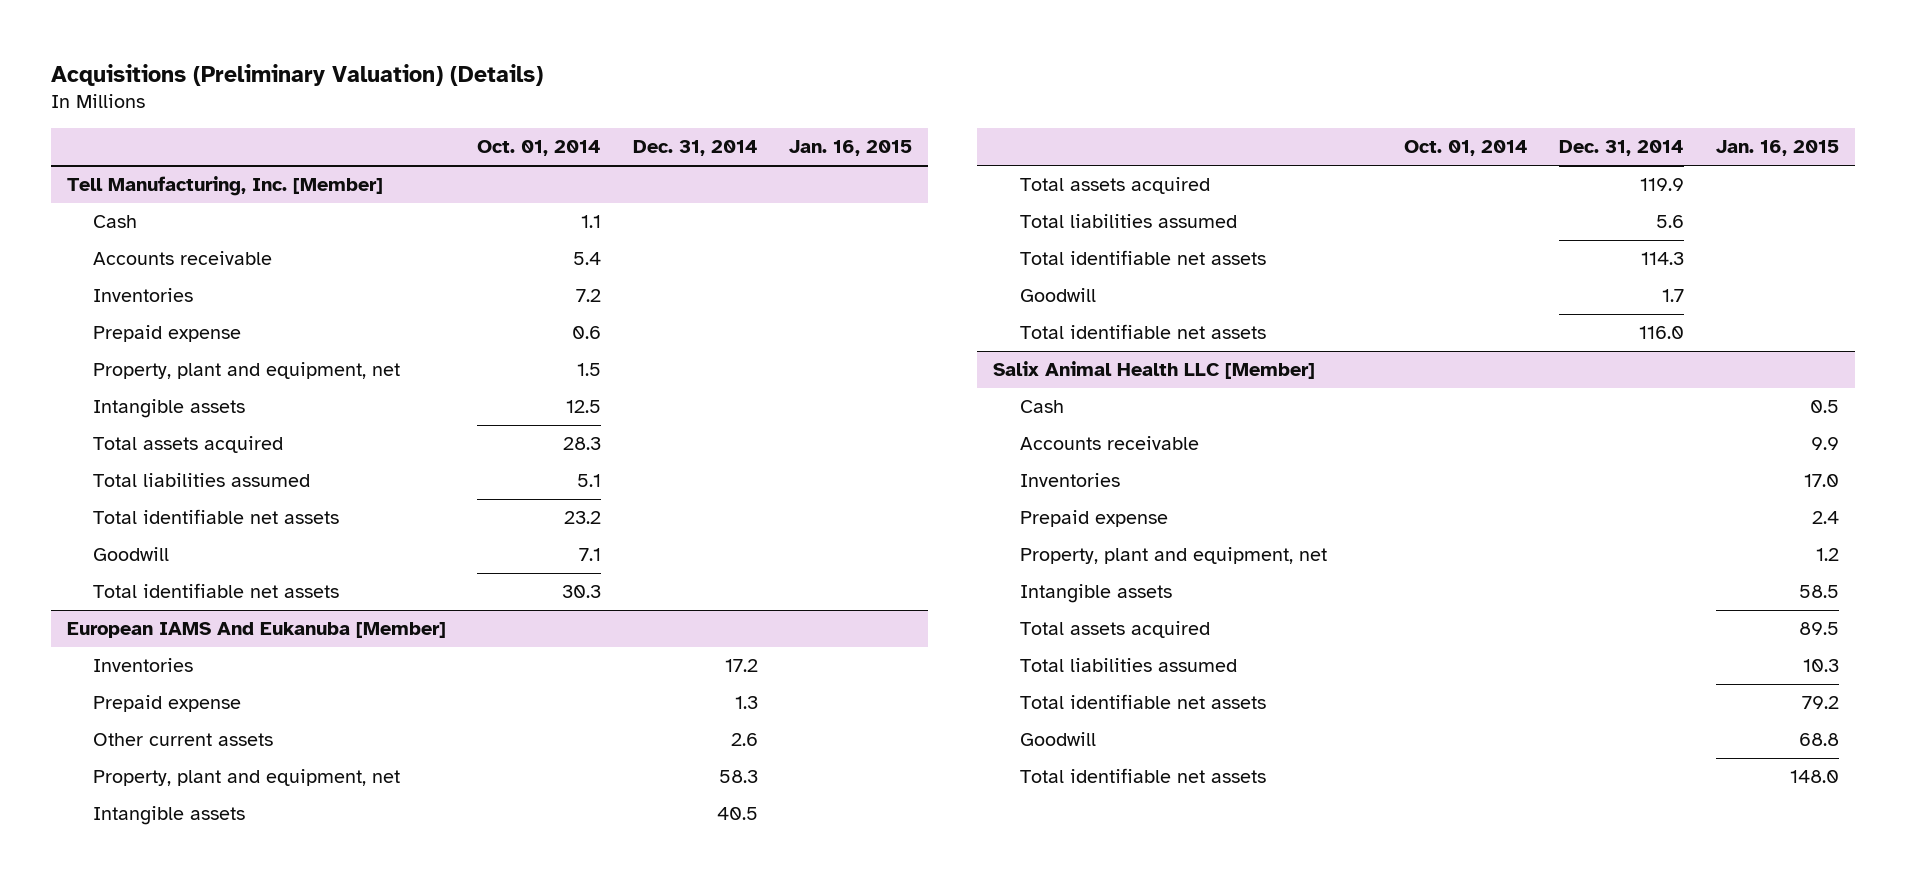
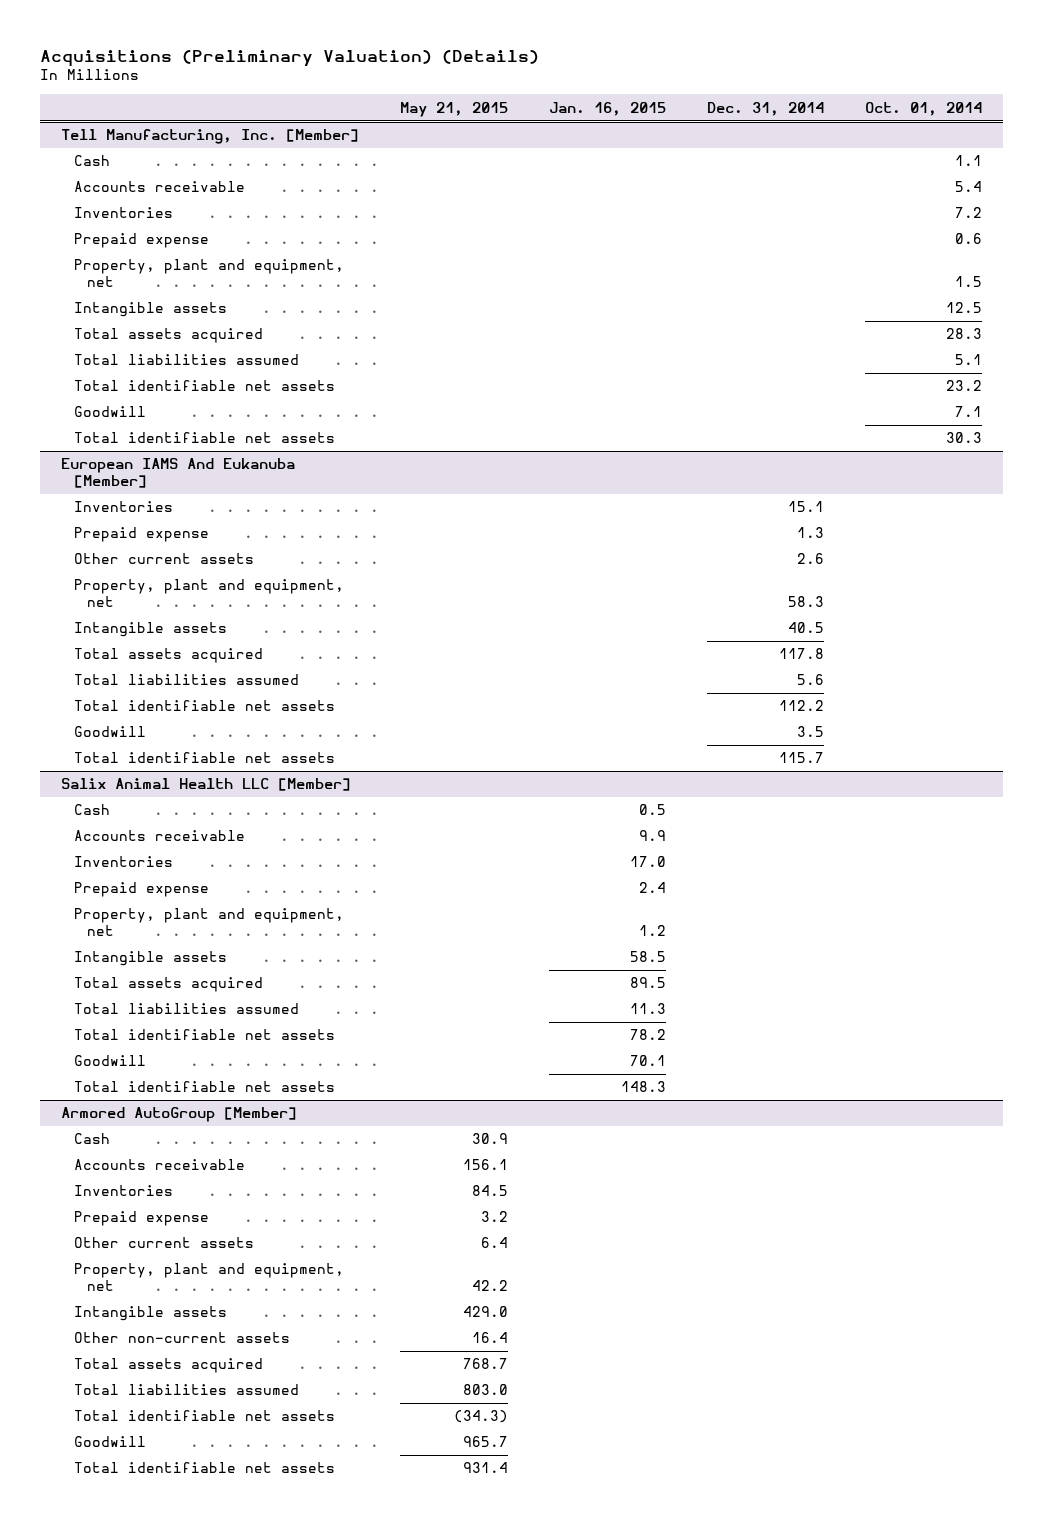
none -> [399,101,508,117] May 21, 2015
[724,659,758,673] 17.2 -> [788,501,825,513] 15.1
[1640,178,1685,192] 119.9 -> [779,648,825,660] 117.8
[1641,252,1685,266] 114.3 -> [779,700,825,712] 112.2
[1662,289,1685,303] 1.7 -> [797,726,825,738] 3.5
[1639,326,1685,340] 116.0 -> [779,752,825,764] 115.7
[1802,659,1839,673] 10.3 -> [629,1003,666,1015] 11.3
[1801,696,1839,710] 79.2 -> [629,1029,666,1041] 78.2
[1798,733,1839,747] 68.8 -> [629,1055,666,1067] 70.1
[1789,770,1839,784] 148.0 -> [620,1081,666,1093] 148.3
none -> [60,1107,297,1123] Armored AutoGroup [Member]
none -> [73,1133,110,1145] Cash
none -> [73,1159,245,1171] Accounts receivable
none -> [73,1185,173,1197] Inventories
none -> [73,1211,209,1227] Prepaid expense
none -> [73,1237,254,1249] Other current assets
none -> [73,1263,344,1292] Property, plant and equipment, net
none -> [73,1306,227,1322] Intangible assets
none -> [73,1332,290,1344] Other non-current assets
none -> [73,1358,263,1374] Total assets acquired
none -> [73,1384,299,1396] Total liabilities assumed
none -> [73,1410,335,1422] Total identifiable net assets
none -> [73,1436,146,1448] Goodwill
none -> [73,1462,335,1474] Total identifiable net assets

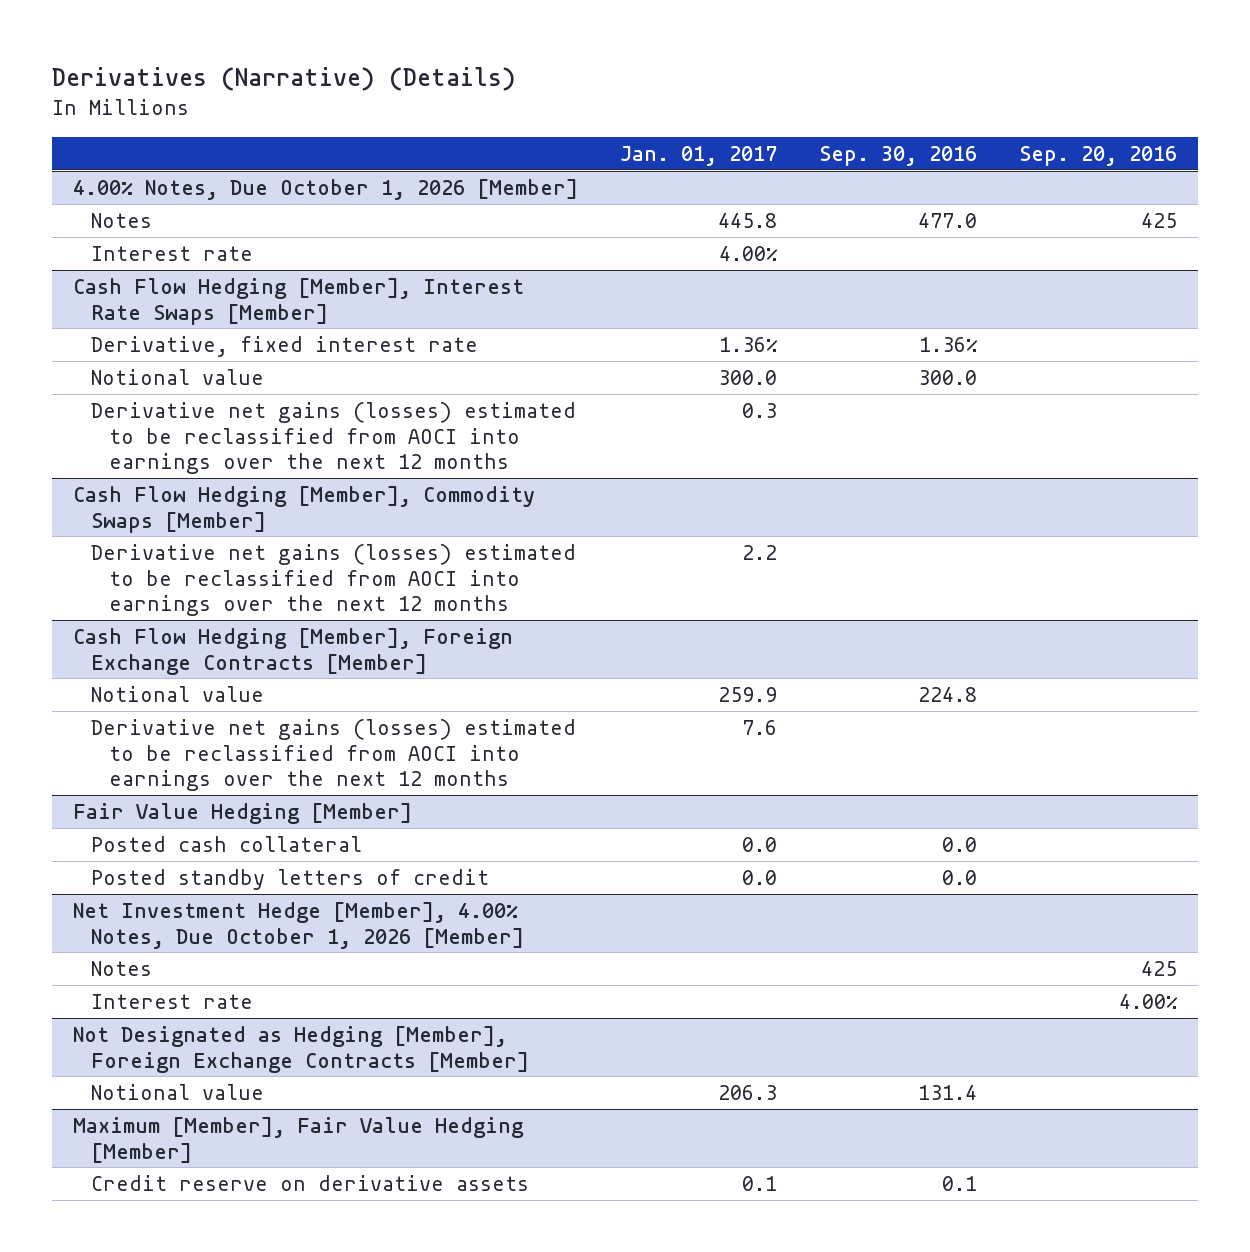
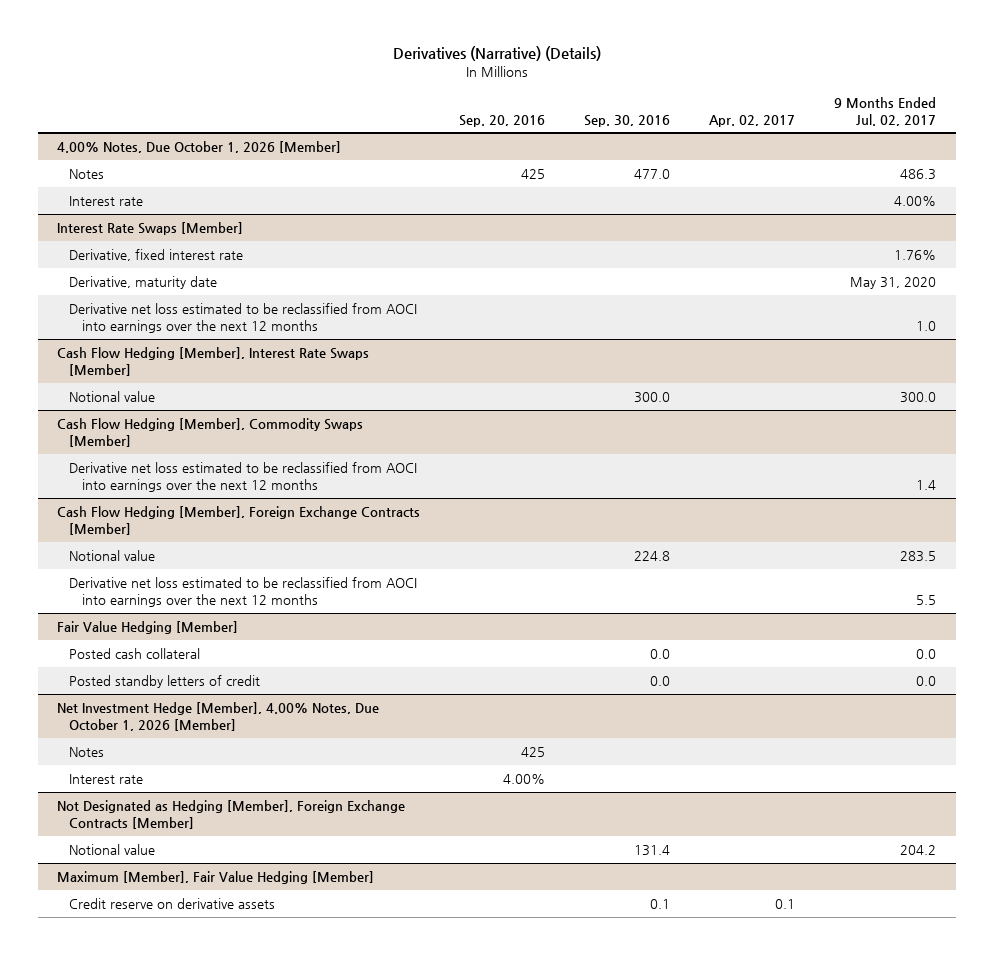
[619,145,777,166] Jan. 01, 2017 -> none
none -> [709,114,796,127] Apr. 02, 2017
none -> [834,96,937,126] 9 Months Ended Jul. 02, 2017
none -> [57,222,244,236] Interest Rate Swaps [Member]
none -> [69,249,244,262] Derivative, fixed interest rate
none -> [69,276,218,290] Derivative, maturity date
none -> [69,303,418,333] Derivative net loss estimated to be reclassified from AOCI into earnings over the next 12 months
[91,335,479,357] Derivative, fixed interest rate -> none
[91,401,577,475] Derivative net gains (losses) estimated to be reclassified from AOCI into earnings over the next 12 months -> none
[91,543,577,617] Derivative net gains (losses) estimated to be reclassified from AOCI into earnings over the next 12 months -> [69,462,418,492] Derivative net loss estimated to be reclassified from AOCI into earnings over the next 12 months
[91,718,577,792] Derivative net gains (losses) estimated to be reclassified from AOCI into earnings over the next 12 months -> [69,577,418,607] Derivative net loss estimated to be reclassified from AOCI into earnings over the next 12 months

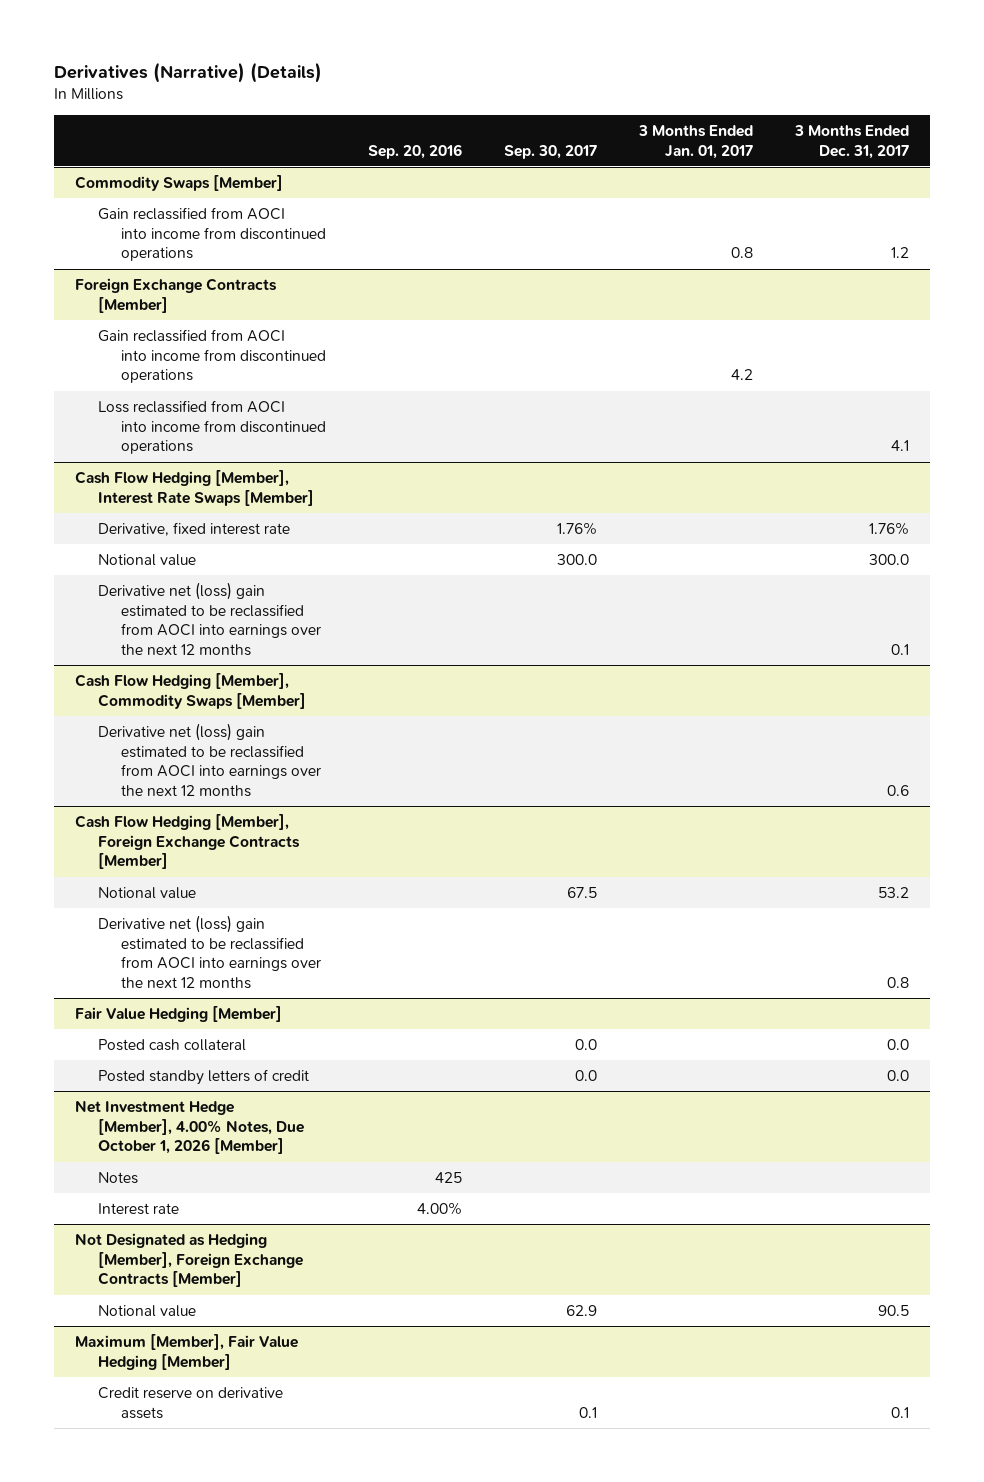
[584,114,671,127] Sep. 30, 2016 -> none
[709,114,796,127] Apr. 02, 2017 -> none
[834,96,937,126] 9 Months Ended Jul. 02, 2017 -> none
none -> [503,144,597,159] Sep. 30, 2017
none -> [637,124,753,159] 3 Months Ended Jan. 01, 2017
none -> [793,124,909,159] 3 Months Ended Dec. 31, 2017
[57,141,342,154] 4.00% Notes, Due October 1, 2026 [Member] -> none
[69,169,105,180] Notes -> none
[69,196,144,207] Interest rate -> none
[57,222,244,236] Interest Rate Swaps [Member] -> none
[69,249,244,262] Derivative, fixed interest rate -> none
[69,276,218,290] Derivative, maturity date -> none
[69,303,418,333] Derivative net loss estimated to be reclassified from AOCI into earnings over the next 12 months -> none
none -> [75,174,284,191] Commodity Swaps [Member]
none -> [97,206,326,262] Gain reclassified from AOCI into income from discontinued operations
none -> [75,277,278,313] Foreign Exchange Contracts [Member]
none -> [97,328,326,384] Gain reclassified from AOCI into income from discontinued operations
none -> [97,399,326,455] Loss reclassified from AOCI into income from discontinued operations
none -> [97,521,290,536] Derivative, fixed interest rate
none -> [97,581,321,657] Derivative net (loss) gain estimated to be reclassified from AOCI into earnings over the next 12 months
[69,462,418,492] Derivative net loss estimated to be reclassified from AOCI into earnings over the next 12 months -> [97,722,321,798] Derivative net (loss) gain estimated to be reclassified from AOCI into earnings over the next 12 months
[69,577,418,607] Derivative net loss estimated to be reclassified from AOCI into earnings over the next 12 months -> [97,914,321,990] Derivative net (loss) gain estimated to be reclassified from AOCI into earnings over the next 12 months

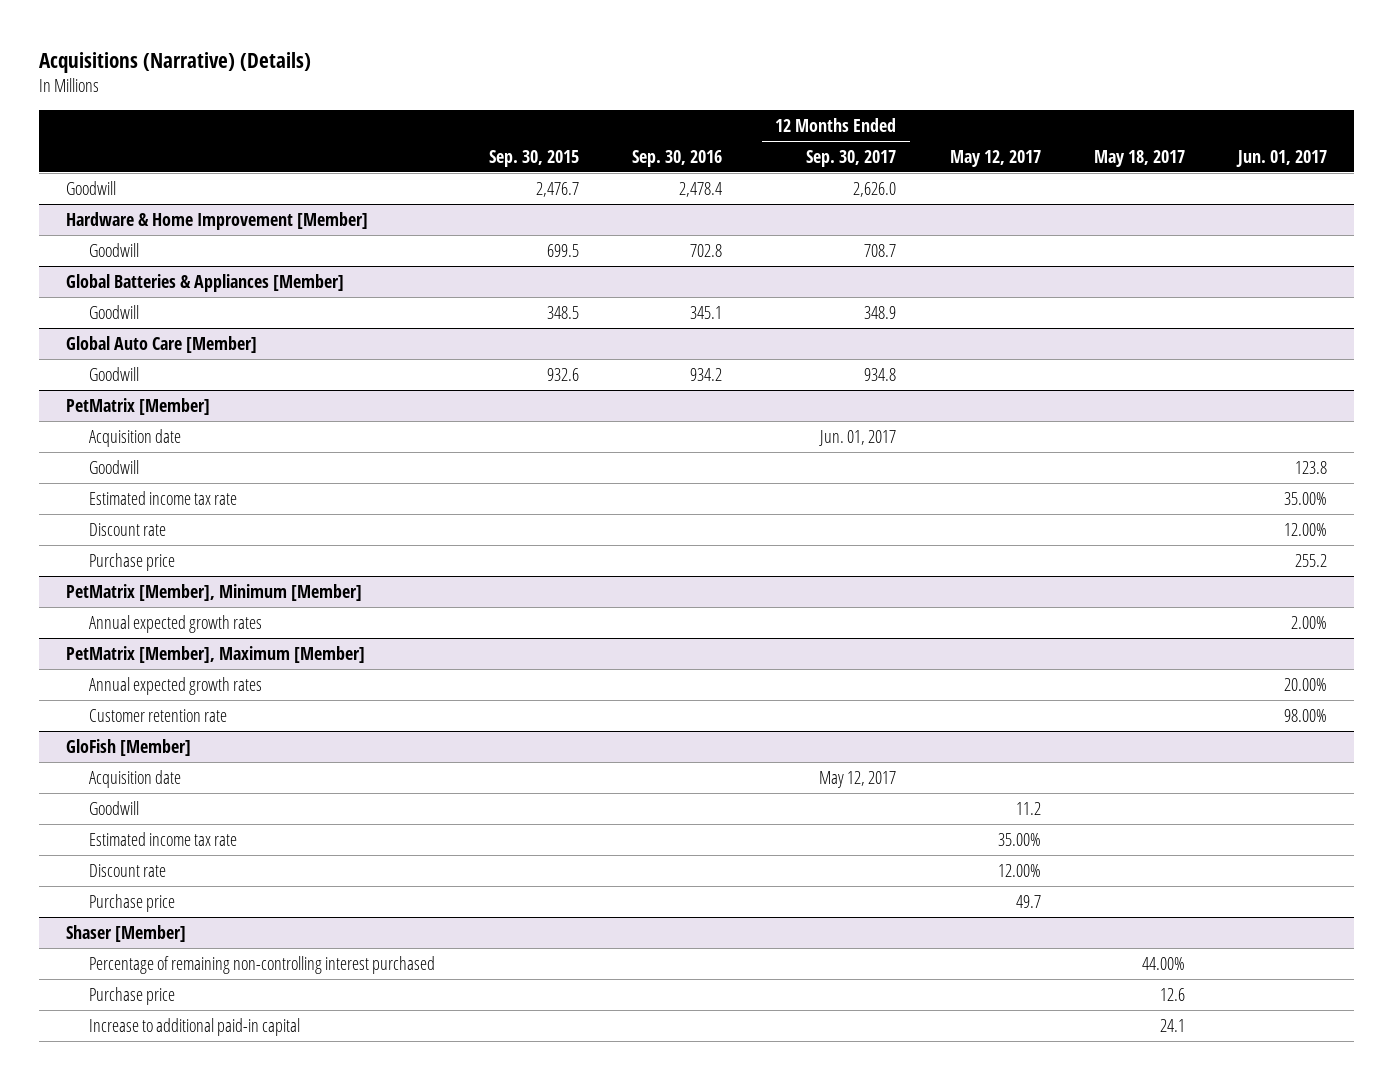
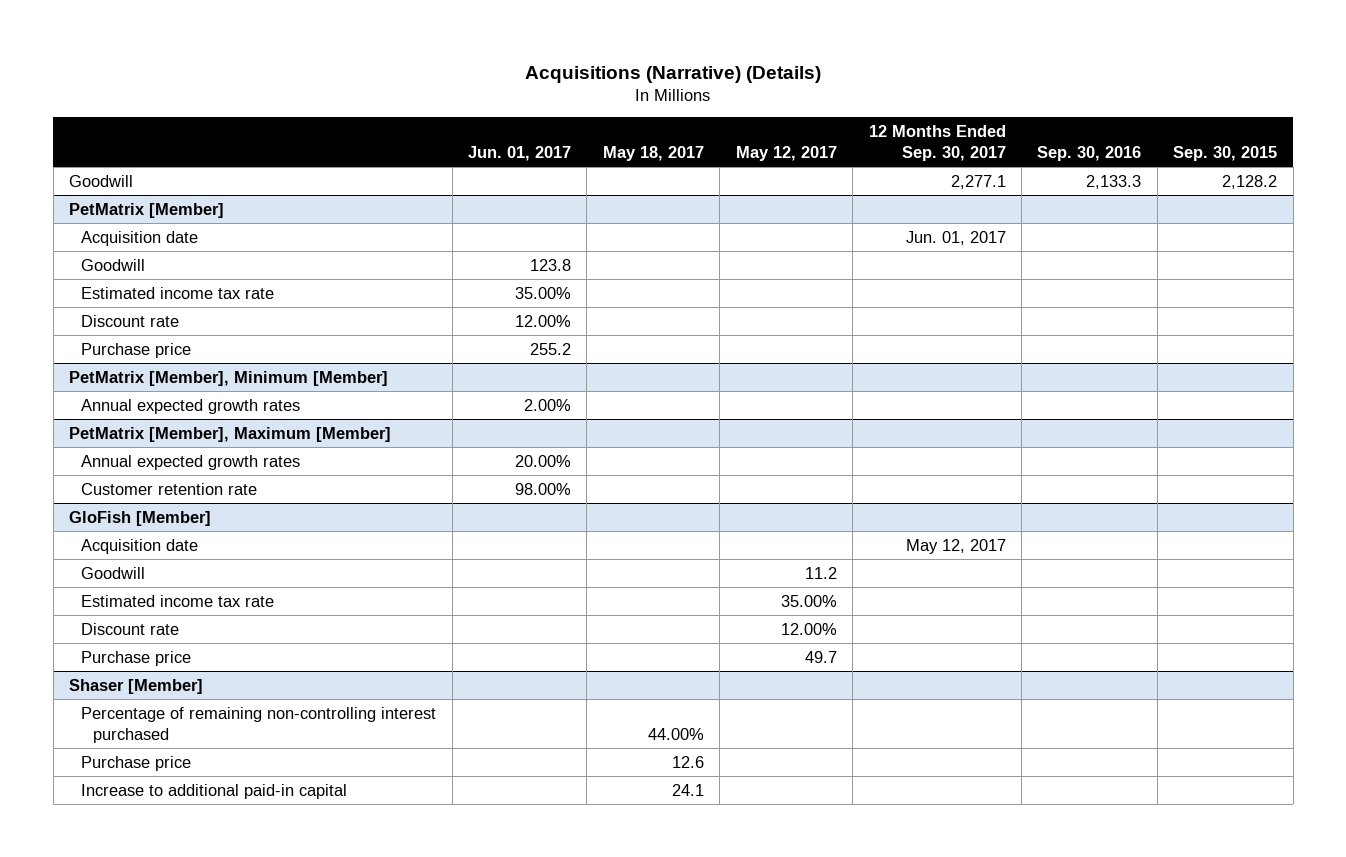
[65,211,368,230] Hardware & Home Improvement [Member] -> none
[89,242,140,257] Goodwill -> none
[65,273,344,292] Global Batteries & Appliances [Member] -> none
[89,304,140,319] Goodwill -> none
[65,335,257,353] Global Auto Care [Member] -> none
[89,366,140,381] Goodwill -> none
[535,181,579,197] 2,476.7 -> [1222,174,1278,189] 2,128.2
[678,181,722,197] 2,478.4 -> [1086,174,1142,189] 2,133.3
[853,181,897,197] 2,626.0 -> [950,174,1006,189] 2,277.1

